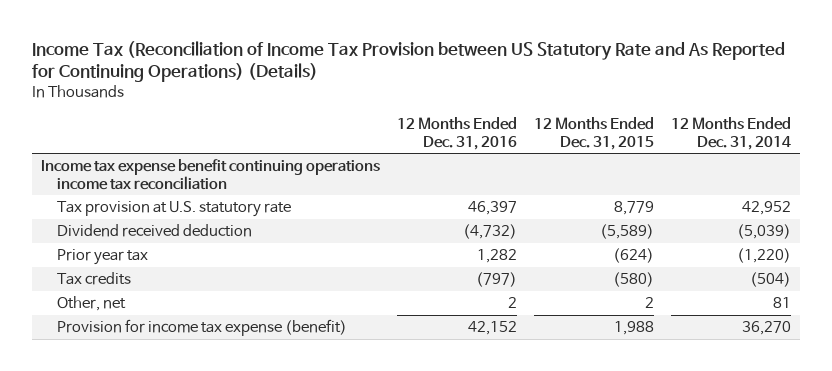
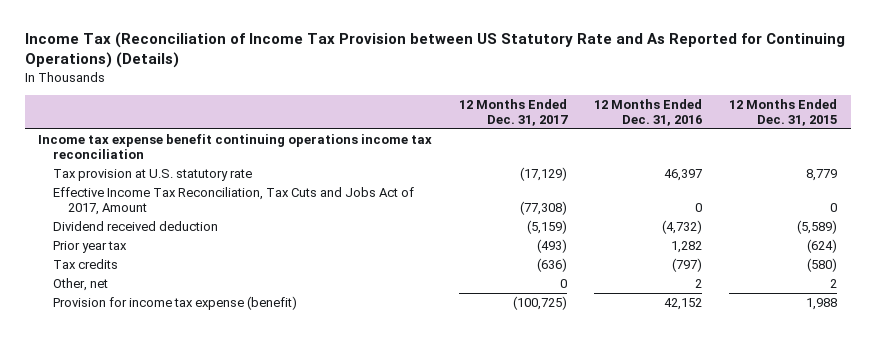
[671,116,792,150] 12 Months Ended Dec. 31, 2014 -> none
none -> [459,98,569,126] 12 Months Ended Dec. 31, 2017
none -> [53,187,415,216] Effective Income Tax Reconciliation, Tax Cuts and Jobs Act of 2017, Amount

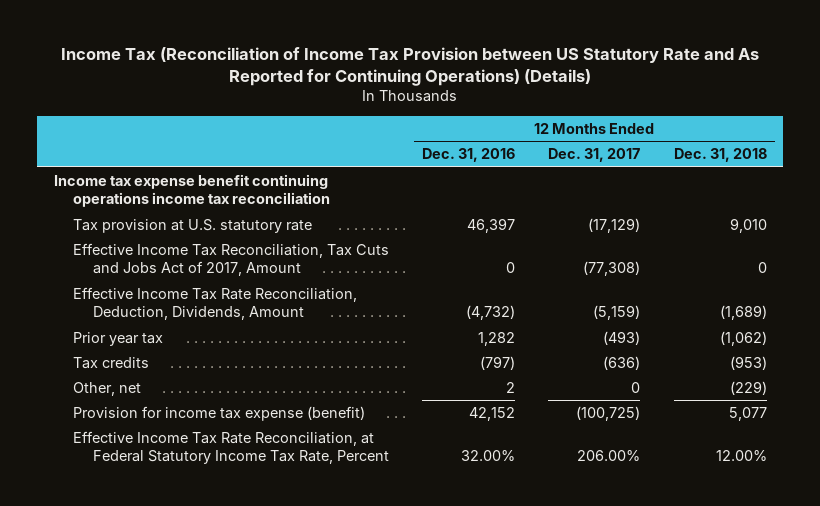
[729,98,838,126] 12 Months Ended Dec. 31, 2015 -> none
none -> [673,148,767,163] Dec. 31, 2018
[53,221,219,232] Dividend received deduction -> [73,287,358,321] Effective Income Tax Rate Reconciliation, Deduction, Dividends, Amount
none -> [73,431,389,465] Effective Income Tax Rate Reconciliation, at Federal Statutory Income Tax Rate, Percent

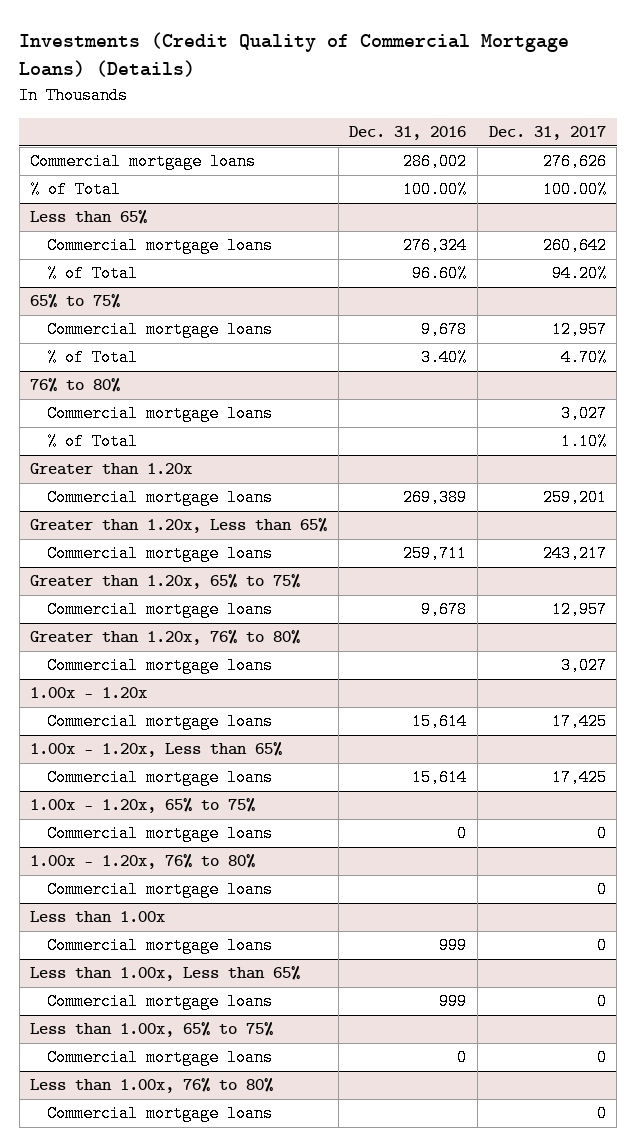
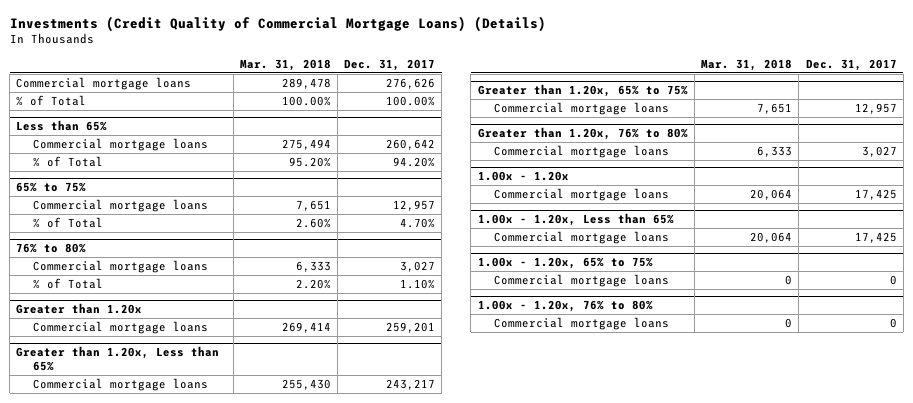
[349,126,467,141] Dec. 31, 2016 -> none
none -> [239,58,331,71] Mar. 31, 2018
[30,911,166,924] Less than 1.00x -> none
[47,937,274,955] Commercial mortgage loans -> none
[30,966,301,982] Less than 1.00x, Less than 65% -> none
[47,993,274,1011] Commercial mortgage loans -> none
[30,1022,274,1038] Less than 1.00x, 65% to 75% -> none
[47,1049,274,1067] Commercial mortgage loans -> none
[30,1078,274,1094] Less than 1.00x, 76% to 80% -> none
[47,1105,274,1123] Commercial mortgage loans -> none

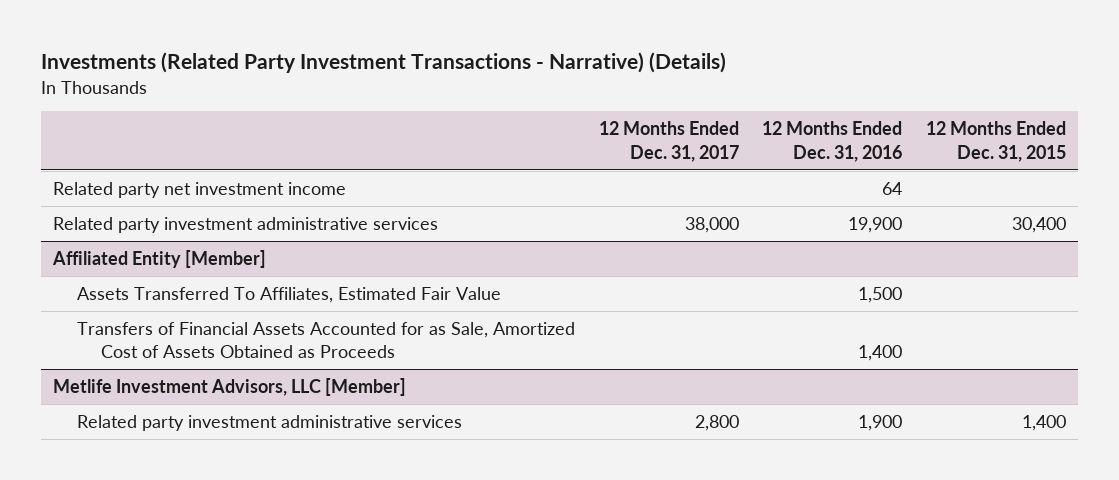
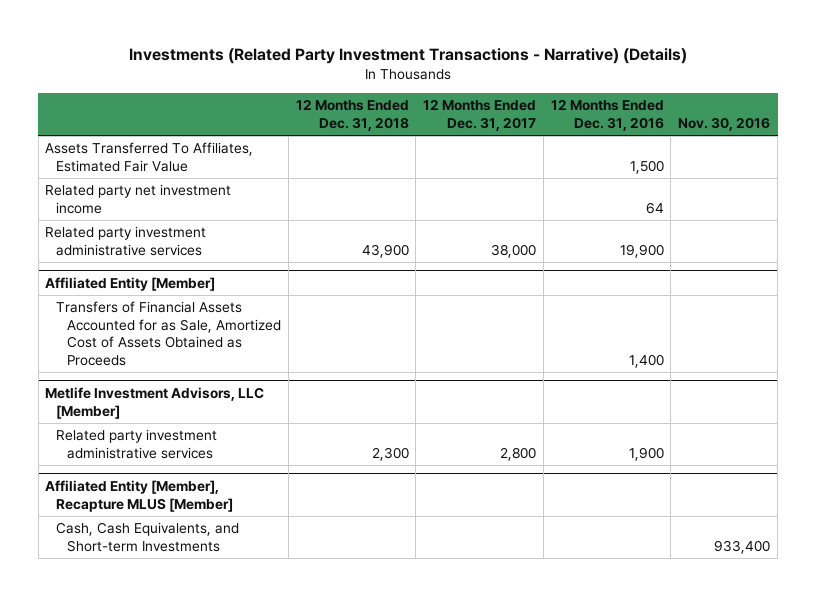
[926,121,1067,162] 12 Months Ended Dec. 31, 2015 -> none
none -> [295,99,409,131] 12 Months Ended Dec. 31, 2018
none -> [678,116,771,131] Nov. 30, 2016
none -> [45,142,254,172] Assets Transferred To Affiliates, Estimated Fair Value
[77,286,502,303] Assets Transferred To Affiliates, Estimated Fair Value -> none
none -> [45,480,234,512] Affiliated Entity [Member], Recapture MLUS [Member]
none -> [56,522,240,552] Cash, Cash Equivalents, and Short-term Investments

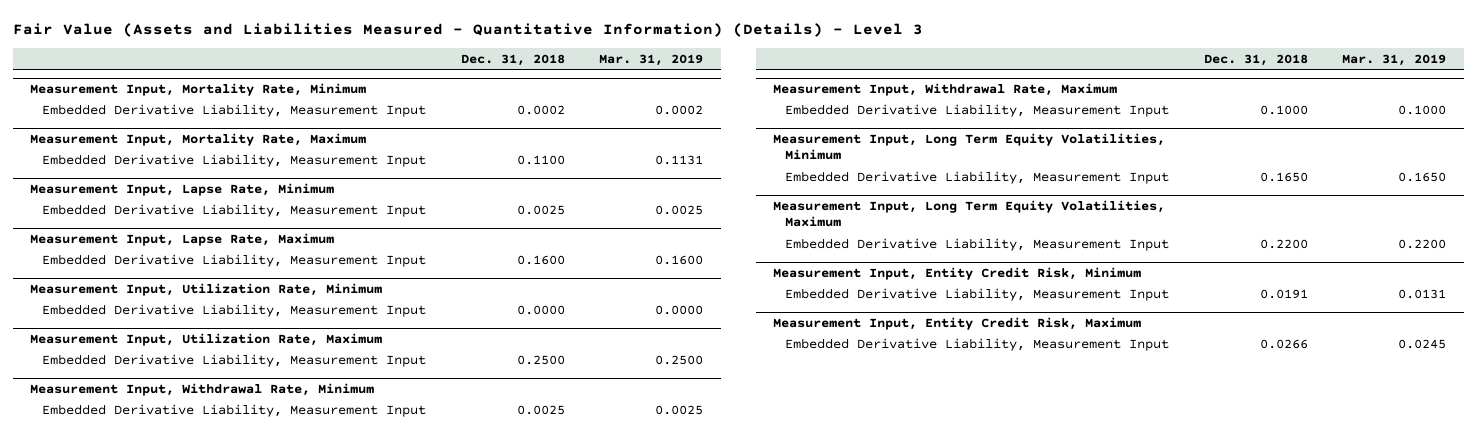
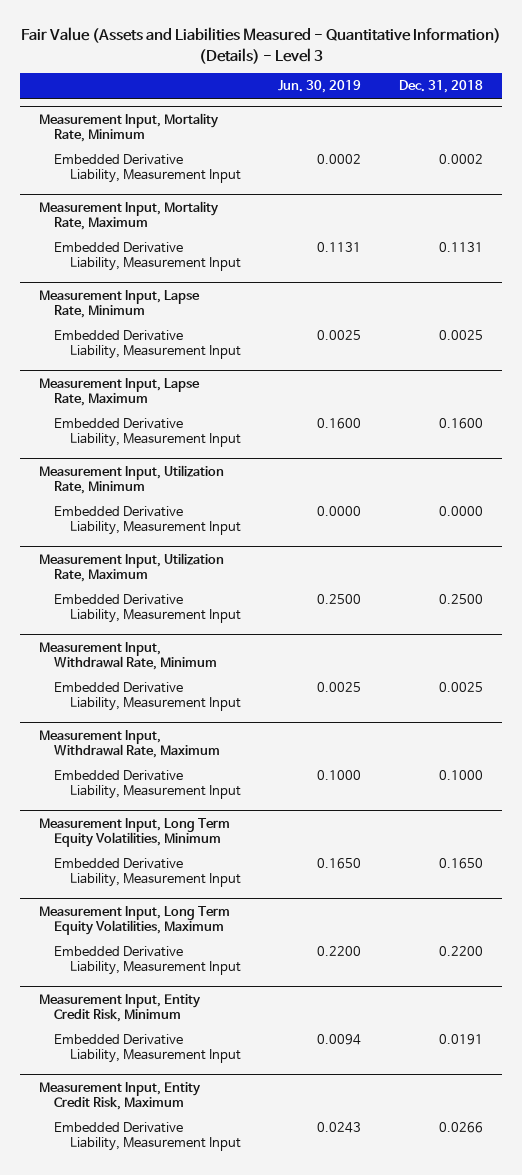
[599,53,704,66] Mar. 31, 2019 -> none
none -> [278,80,362,94] Jun. 30, 2019
[516,154,565,165] 0.1100 -> [438,241,483,252] 0.1131

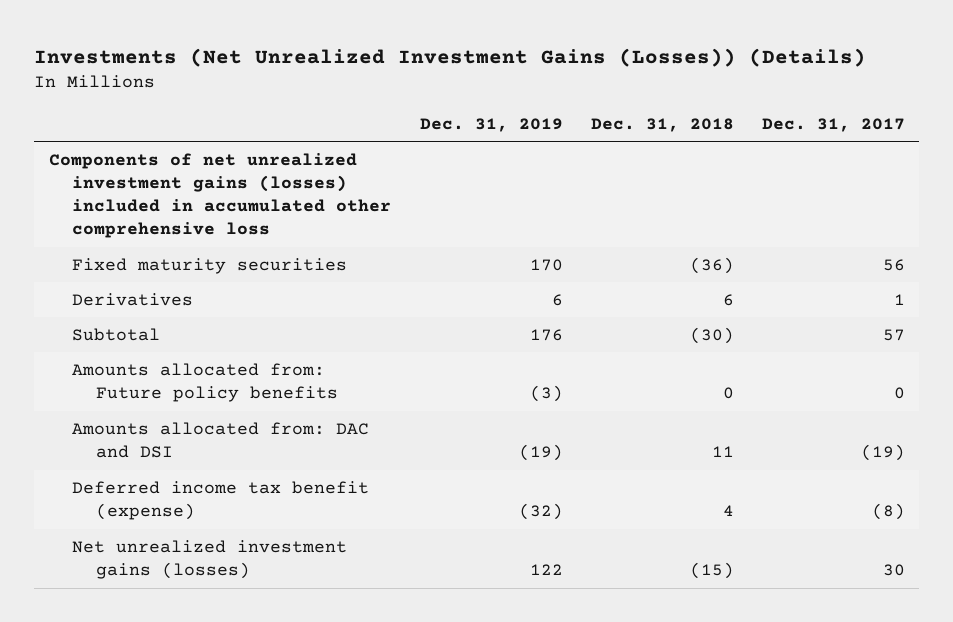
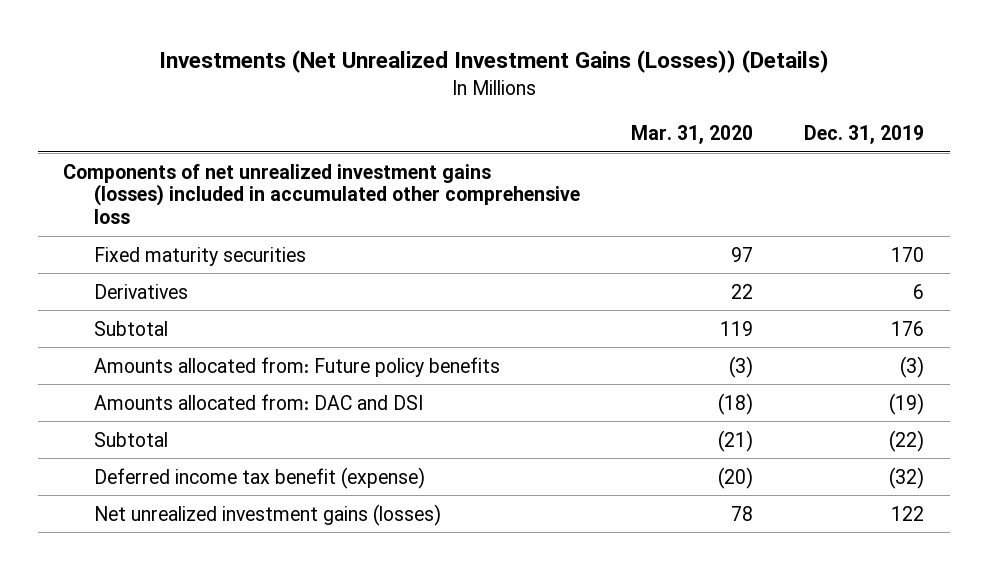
[590,117,734,132] Dec. 31, 2018 -> none
[761,117,905,132] Dec. 31, 2017 -> none
none -> [630,124,753,144] Mar. 31, 2020
none -> [93,431,168,447] Subtotal

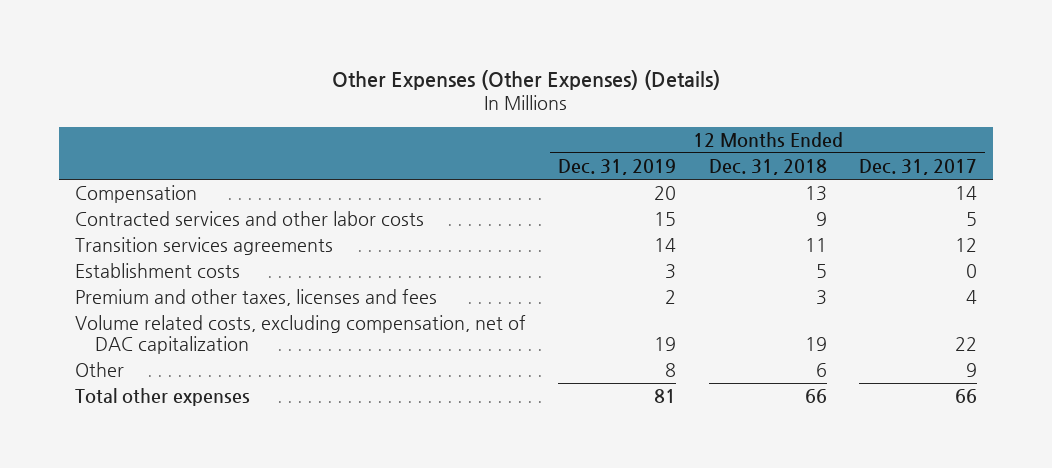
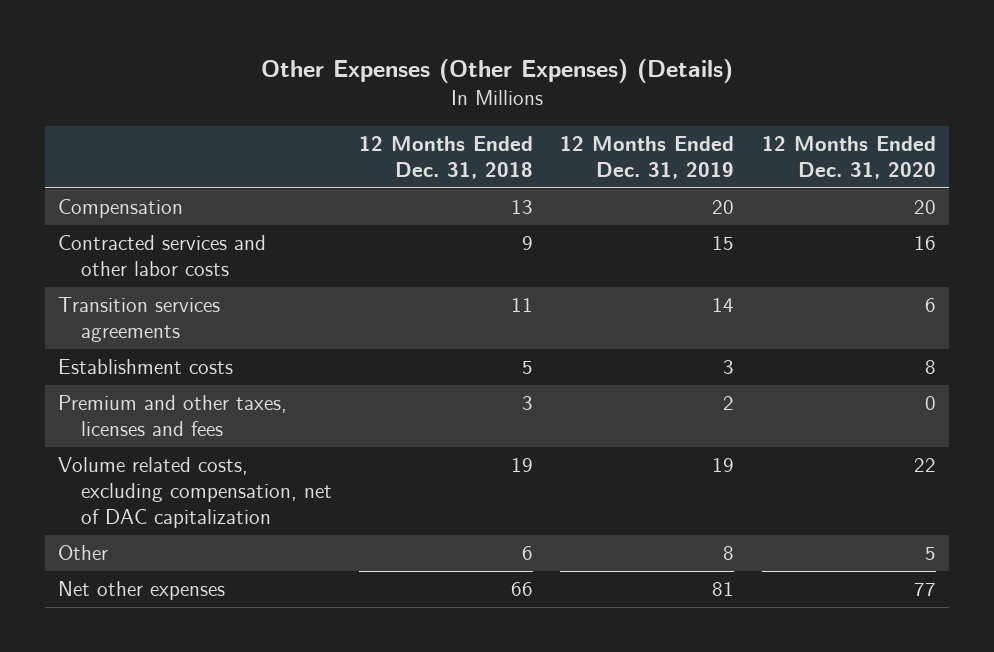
[858,159,977,176] Dec. 31, 2017 -> none
none -> [761,135,936,179] 12 Months Ended Dec. 31, 2020
[75,388,251,407] Total other expenses -> [58,581,226,601] Net other expenses

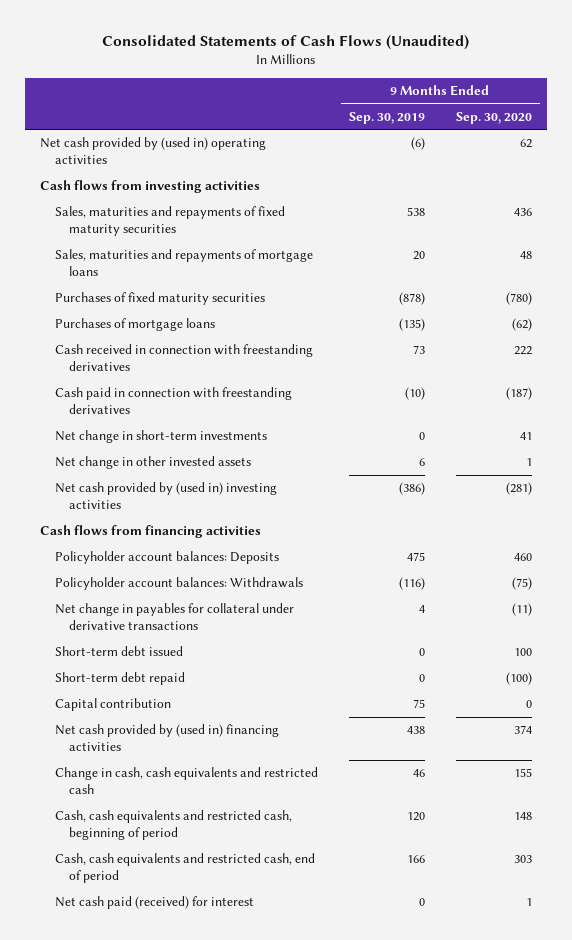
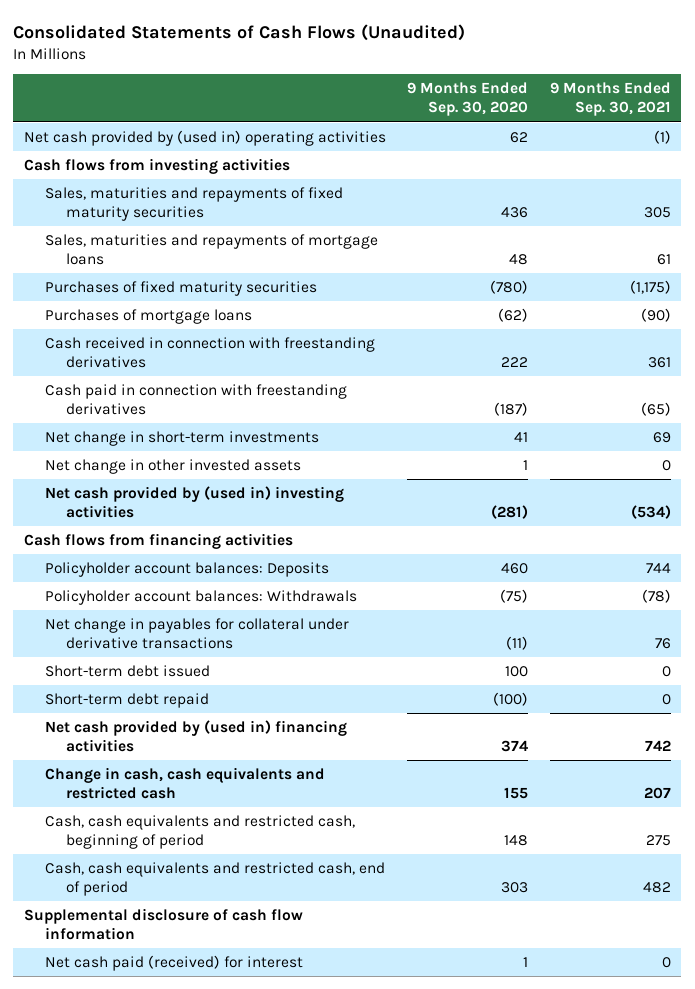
[348,111,425,124] Sep. 30, 2019 -> none
none -> [549,82,671,117] 9 Months Ended Sep. 30, 2021
[54,698,171,712] Capital contribution -> none
none -> [24,908,304,941] Supplemental disclosure of cash flow information

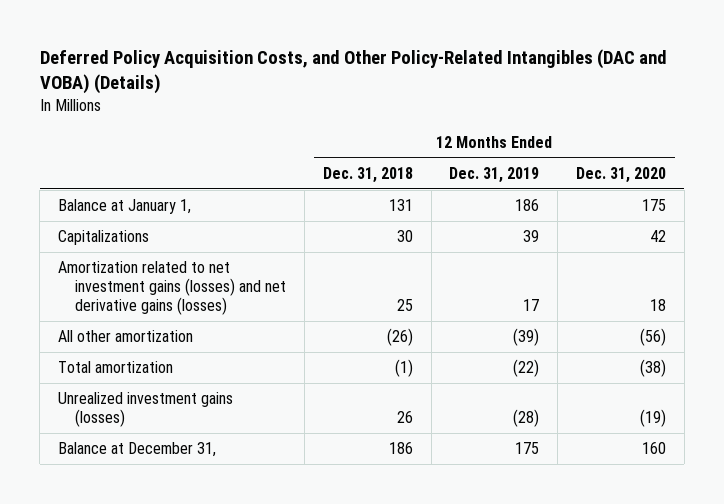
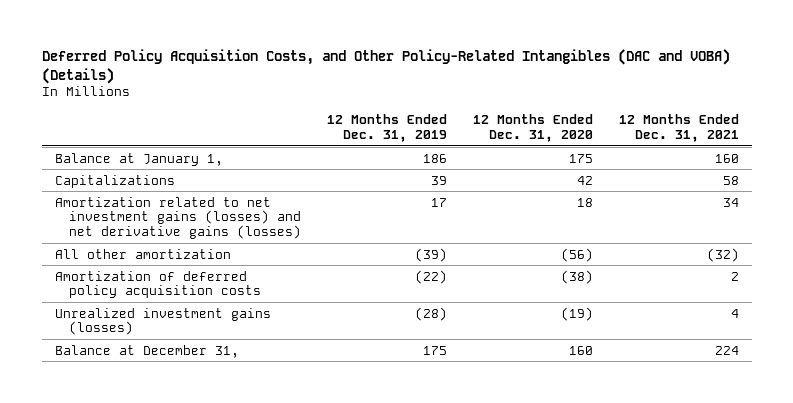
[322,166,413,183] Dec. 31, 2018 -> none
none -> [618,114,739,143] 12 Months Ended Dec. 31, 2021
[57,361,173,374] Total amortization -> [54,270,262,299] Amortization of deferred policy acquisition costs

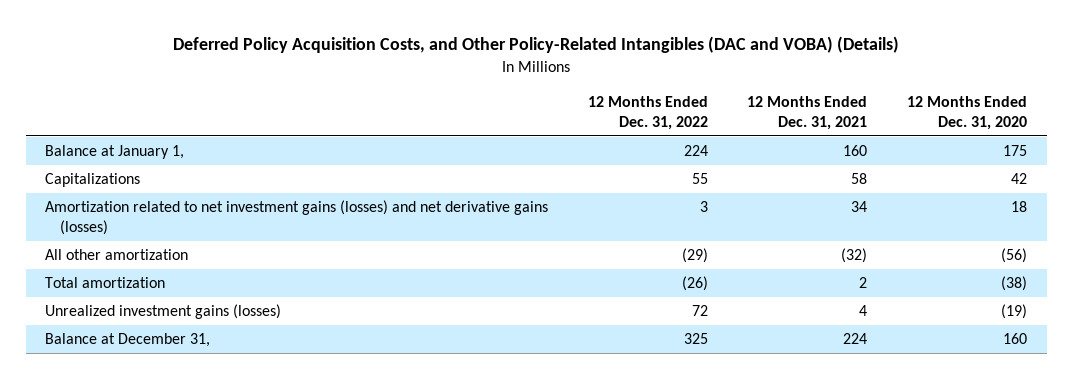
[327,114,448,143] 12 Months Ended Dec. 31, 2019 -> none
none -> [587,95,708,131] 12 Months Ended Dec. 31, 2022
[54,270,262,299] Amortization of deferred policy acquisition costs -> [45,277,166,289] Total amortization

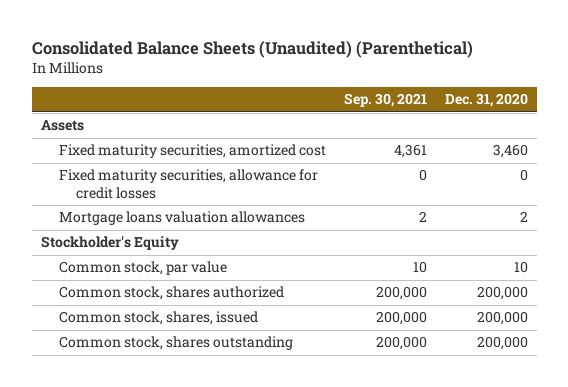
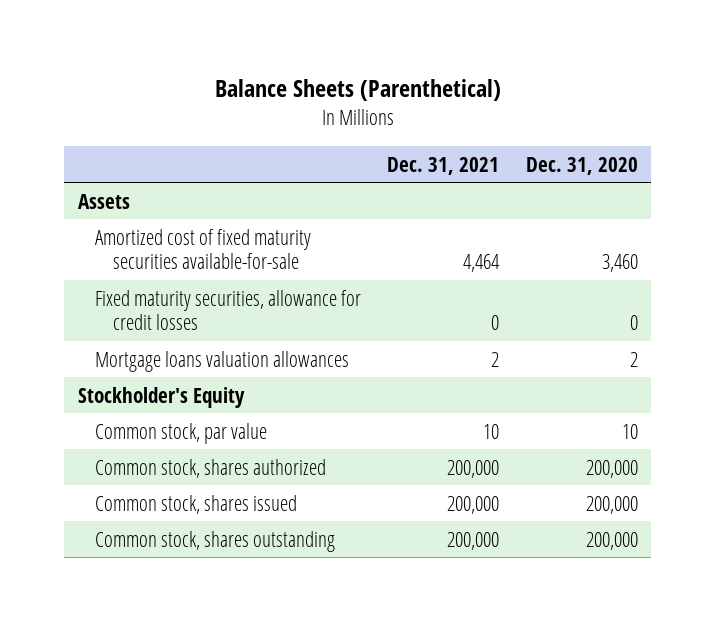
[31,40,473,58] Consolidated Balance Sheets (Unaudited) (Parenthetical) -> [214,78,501,101] Balance Sheets (Parenthetical)
[343,93,427,108] Sep. 30, 2021 -> none
none -> [387,156,500,175] Dec. 31, 2021
[58,144,326,159] Fixed maturity securities, amortized cost -> [95,228,312,270] Amortized cost of fixed maturity securities available-for-sale
[58,311,258,326] Common stock, shares, issued -> [95,494,298,514] Common stock, shares issued

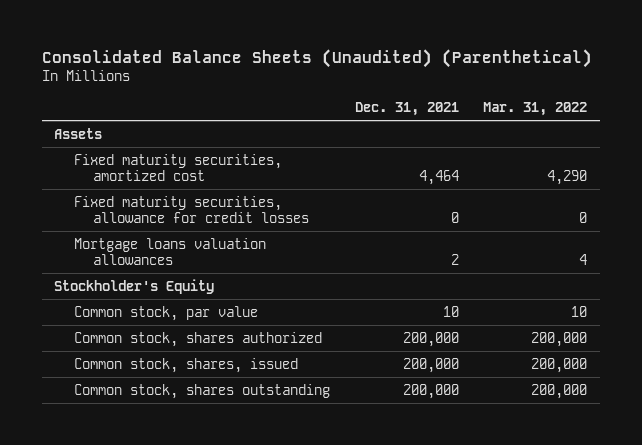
[214,78,501,101] Balance Sheets (Parenthetical) -> [41,48,592,68] Consolidated Balance Sheets (Unaudited) (Parenthetical)
[525,156,638,175] Dec. 31, 2020 -> none
none -> [483,101,588,116] Mar. 31, 2022
[95,228,312,270] Amortized cost of fixed maturity securities available-for-sale -> [73,153,282,181] Fixed maturity securities, amortized cost
[95,494,298,514] Common stock, shares issued -> [73,357,298,373] Common stock, shares, issued

